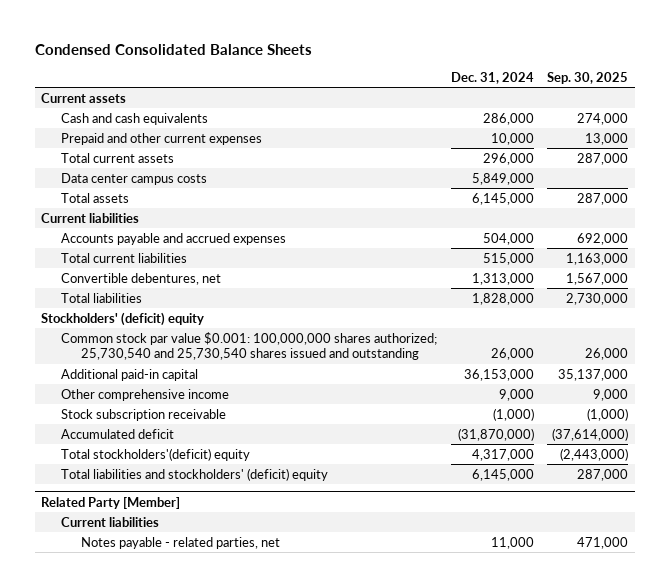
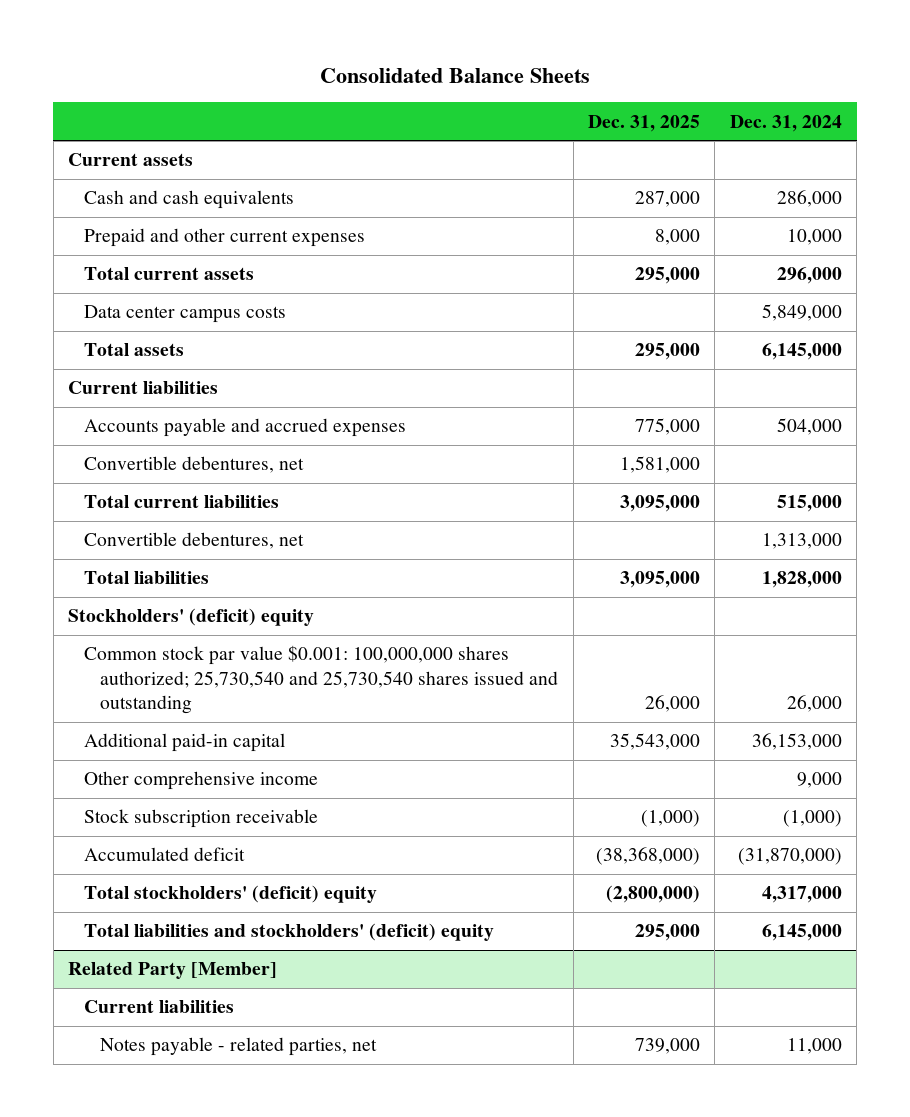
[34,43,312,55] Condensed Consolidated Balance Sheets -> [319,68,590,84] Consolidated Balance Sheets
[546,72,628,85] Sep. 30, 2025 -> none
none -> [587,114,700,132] Dec. 31, 2025
none -> [84,456,305,474] Convertible debentures, net
[61,447,251,461] Total stockholders'(deficit) equity -> [84,885,378,904] Total stockholders' (deficit) equity

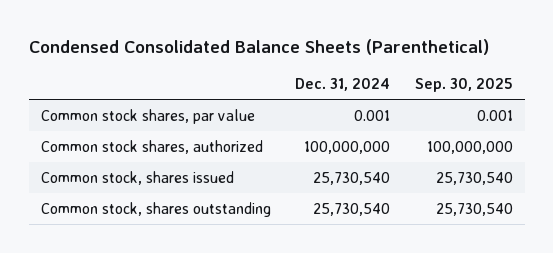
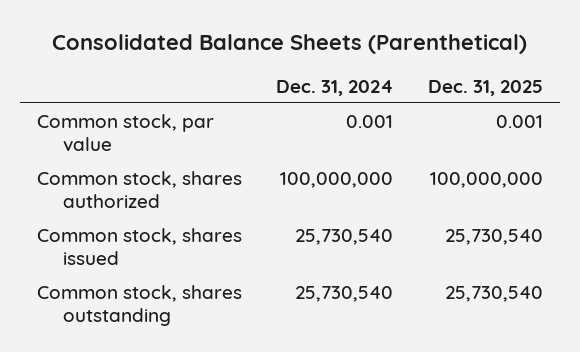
[28,38,489,55] Condensed Consolidated Balance Sheets (Parenthetical) -> [51,34,527,55] Consolidated Balance Sheets (Parenthetical)
[414,77,513,92] Sep. 30, 2025 -> none
none -> [427,79,543,96] Dec. 31, 2025
[40,108,255,124] Common stock shares, par value -> [37,113,215,152] Common stock, par value
[40,139,263,154] Common stock shares, authorized -> [37,170,243,208] Common stock, shares authorized

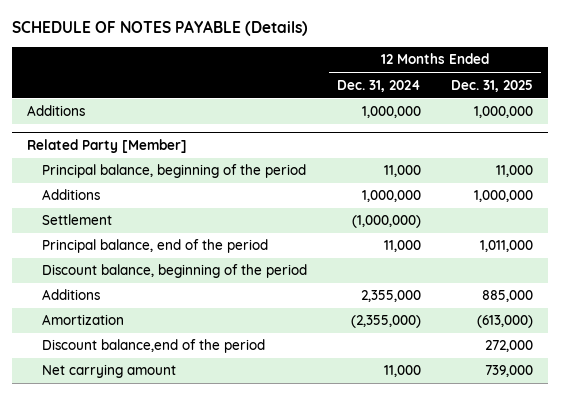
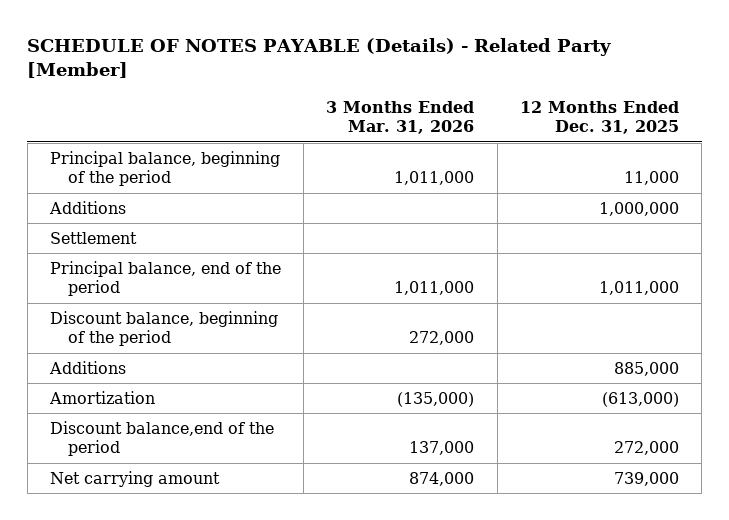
[12,20,309,37] SCHEDULE OF NOTES PAYABLE (Details) -> [27,37,612,79] SCHEDULE OF NOTES PAYABLE (Details) - Related Party [Member]
[336,79,421,92] Dec. 31, 2024 -> none
none -> [326,100,475,135] 3 Months Ended Mar. 31, 2026
[27,105,86,117] Additions -> none
[27,138,188,153] Related Party [Member] -> none

